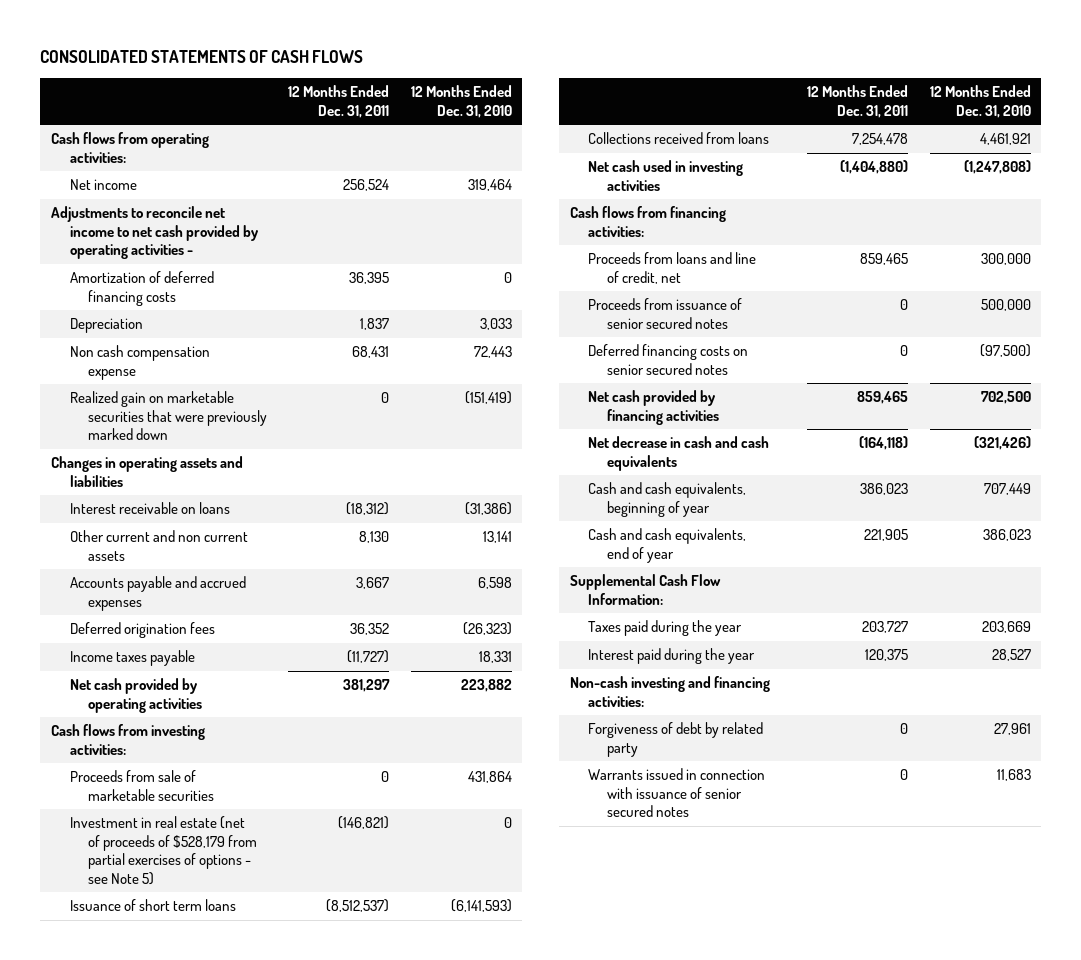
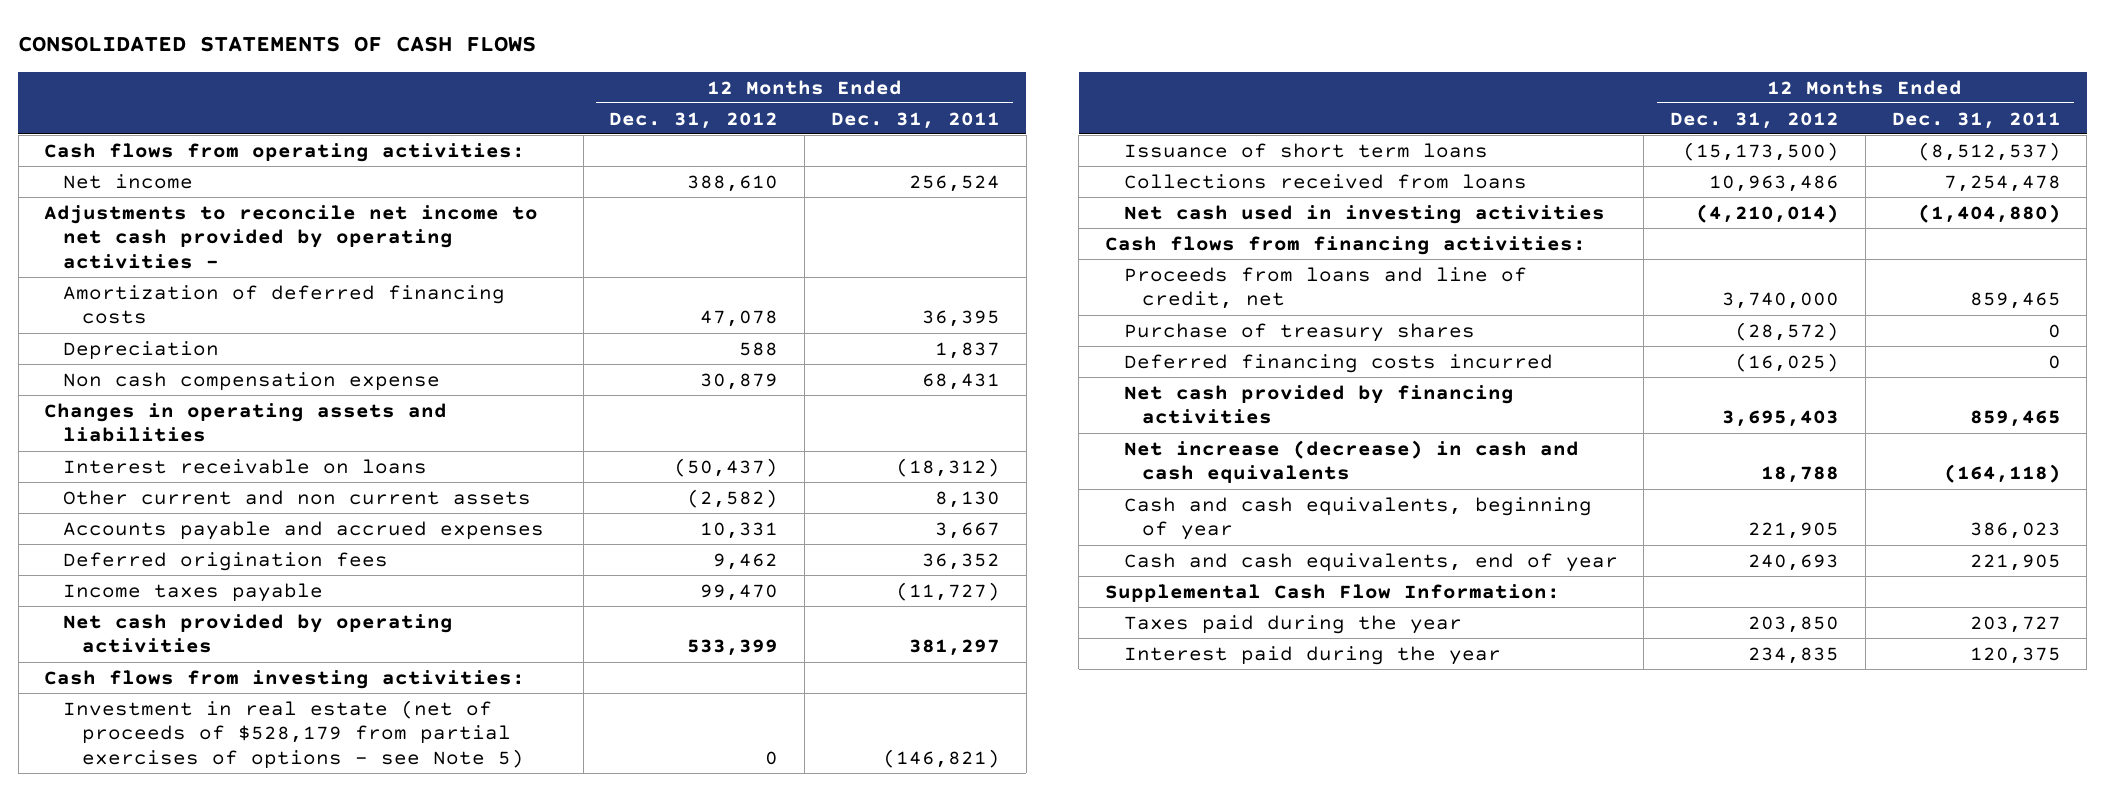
[410,85,512,118] 12 Months Ended Dec. 31, 2010 -> none
none -> [609,111,779,129] Dec. 31, 2012
[69,391,268,441] Realized gain on marketable securities that were previously marked down -> none
[69,770,215,801] Proceeds from sale of marketable securities -> none
[588,298,743,329] Proceeds from issuance of senior secured notes -> none
none -> [1123,322,1475,342] Purchase of treasury shares
[588,344,749,375] Deferred financing costs on senior secured notes -> [1123,353,1553,373] Deferred financing costs incurred
[588,436,770,471] Net decrease in cash and cash equivalents -> [1123,439,1579,484] Net increase (decrease) in cash and cash equivalents
[569,676,770,707] Non-cash investing and financing activities: -> none
[588,722,764,757] Forgiveness of debt by related party -> none
[588,768,766,818] Warrants issued in connection with issuance of senior secured notes -> none

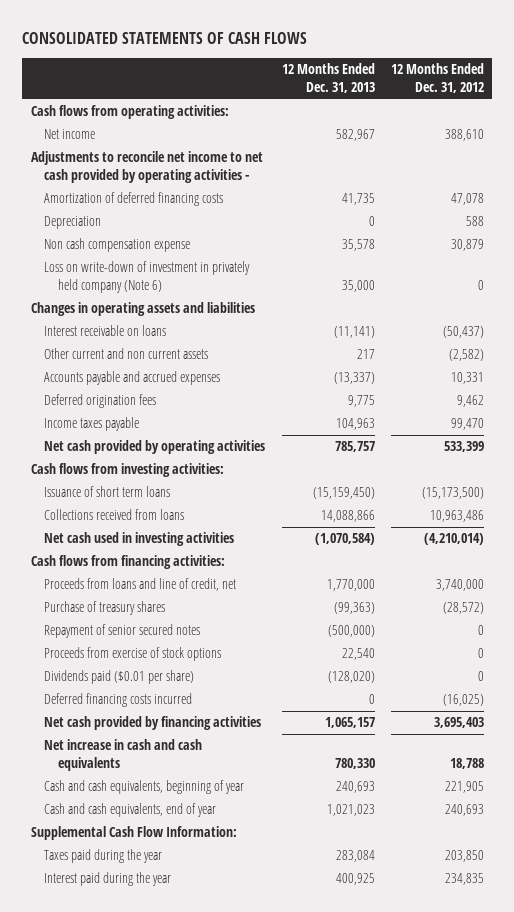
[830,111,1000,129] Dec. 31, 2011 -> none
none -> [281,63,375,94] 12 Months Ended Dec. 31, 2013
none -> [44,261,251,294] Loss on write-down of investment in privately held company (Note 6)
[62,699,524,770] Investment in real estate (net of proceeds of $528,179 from partial exercises of options - see Note 5) -> none
none -> [44,624,201,639] Repayment of senior secured notes
none -> [44,647,222,662] Proceeds from exercise of stock options
none -> [44,670,195,685] Dividends paid ($0.01 per share)
[1123,439,1579,484] Net increase (decrease) in cash and cash equivalents -> [44,739,203,772] Net increase in cash and cash equivalents

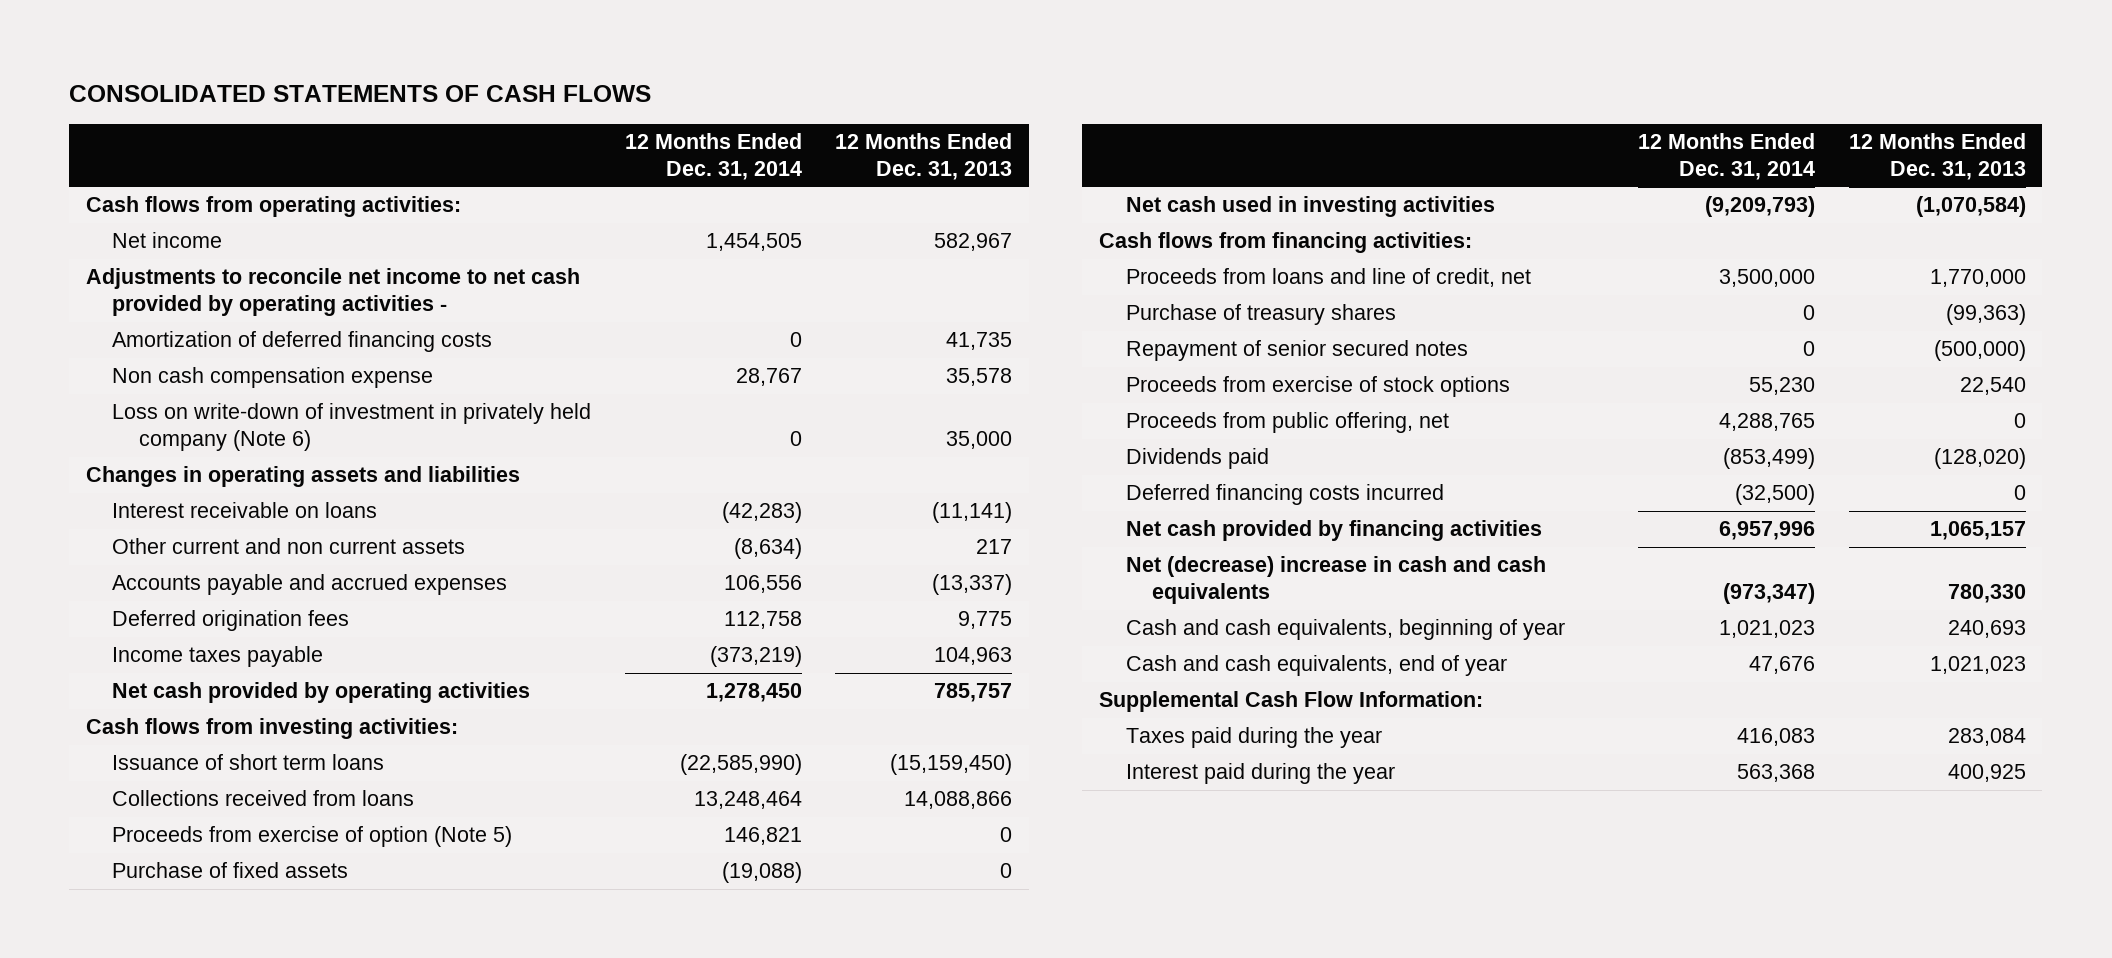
[390,63,484,94] 12 Months Ended Dec. 31, 2012 -> none
none -> [624,132,802,180] 12 Months Ended Dec. 31, 2014
[44,216,102,230] Depreciation -> none
none -> [112,826,513,848] Proceeds from exercise of option (Note 5)
none -> [112,862,349,879] Purchase of fixed assets
none -> [1125,412,1449,434] Proceeds from public offering, net
[44,670,195,685] Dividends paid ($0.01 per share) -> [1125,448,1269,470] Dividends paid
[44,739,203,772] Net increase in cash and cash equivalents -> [1125,556,1546,605] Net (decrease) increase in cash and cash equivalents

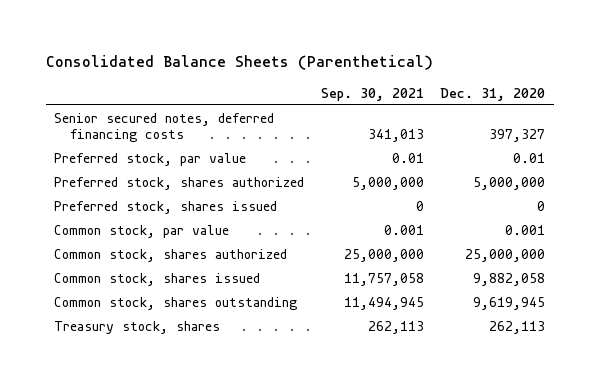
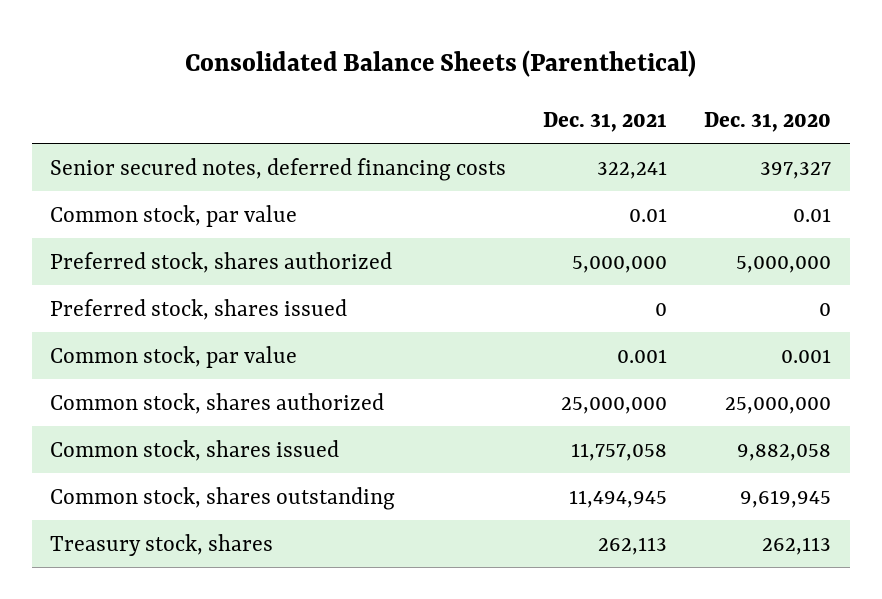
[320,87,424,101] Sep. 30, 2021 -> none
none -> [543,111,668,132] Dec. 31, 2021
[54,152,247,166] Preferred stock, par value -> [50,204,298,227] Common stock, par value

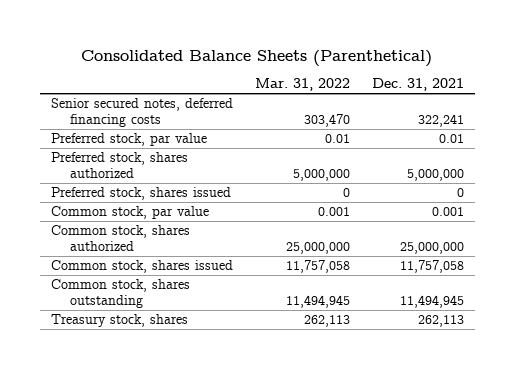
[704,111,832,132] Dec. 31, 2020 -> none
none -> [254,78,350,92] Mar. 31, 2022
[50,204,298,227] Common stock, par value -> [50,133,207,147] Preferred stock, par value

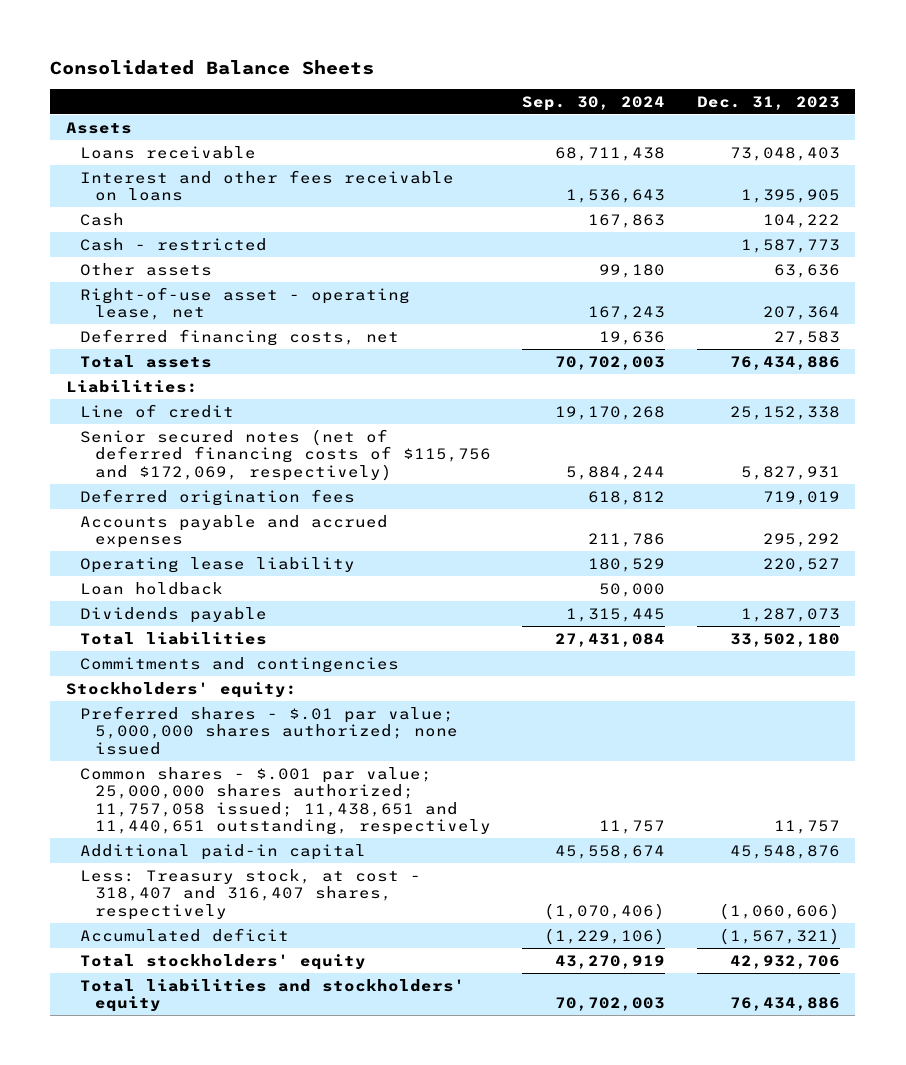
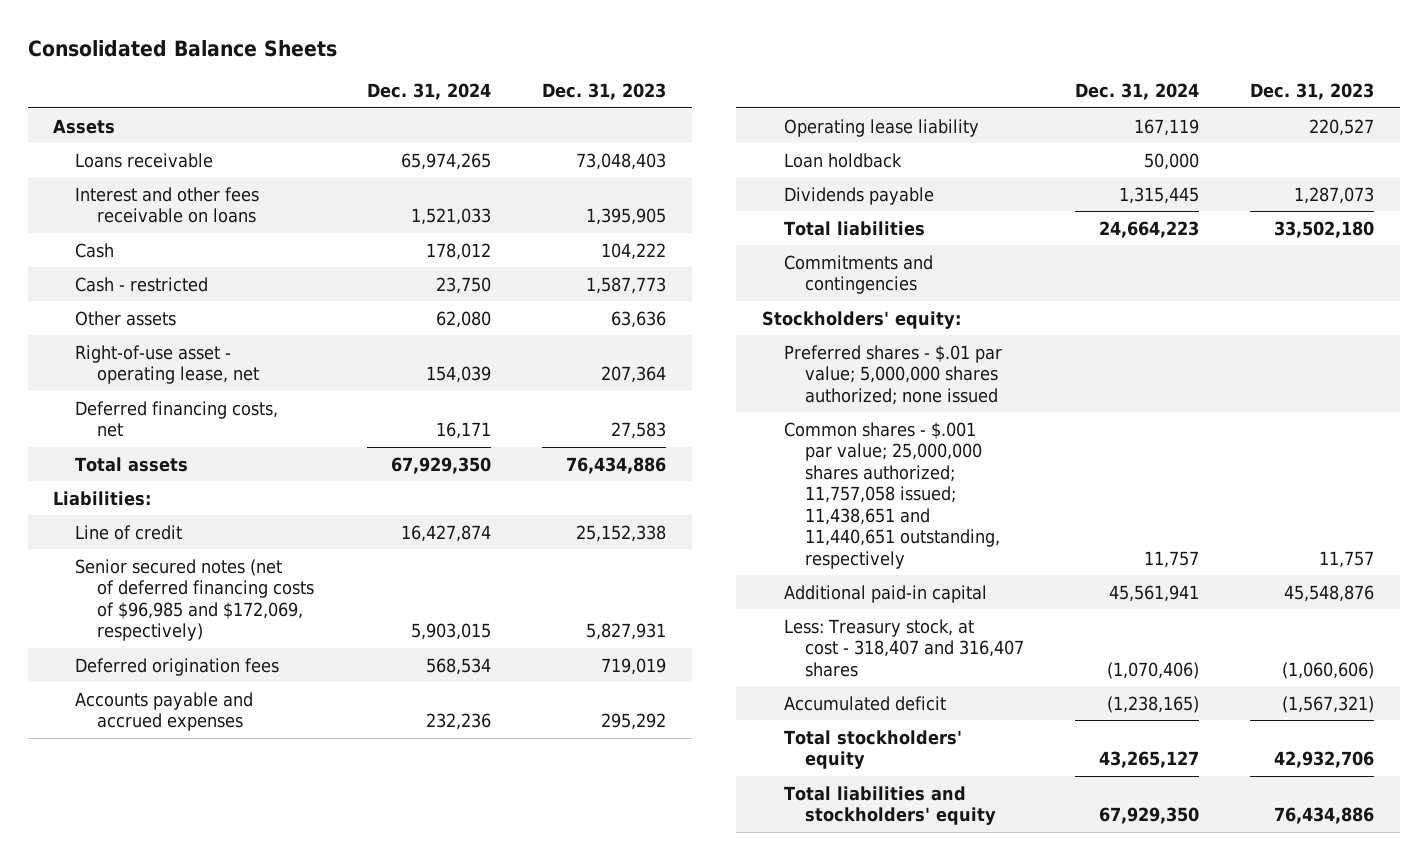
[522,95,666,111] Sep. 30, 2024 -> none
none -> [366,83,491,101] Dec. 31, 2024
[80,428,491,481] Senior secured notes (net of deferred financing costs of $115,756 and $172,069, respectively) -> [75,558,314,642] Senior secured notes (net of deferred financing costs of $96,985 and $172,069, respectively)
[80,868,422,920] Less: Treasury stock, at cost - 318,407 and 316,407 shares, respectively -> [783,618,1025,677] Less: Treasury stock, at cost - 318,407 and 316,407 shares

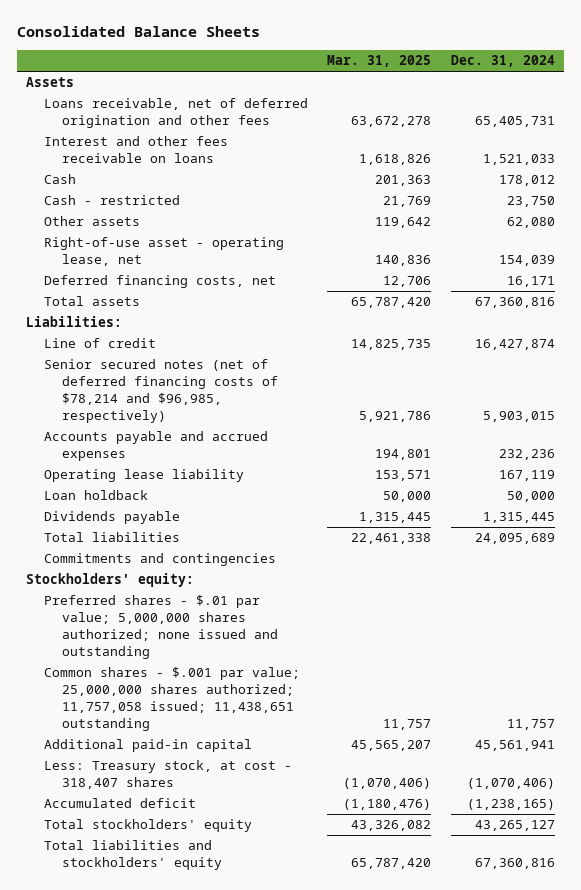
[542,83,667,101] Dec. 31, 2023 -> none
none -> [327,55,432,68] Mar. 31, 2025
[75,152,214,168] Loans receivable -> none
none -> [44,98,309,129] Loans receivable, net of deferred origination and other fees
[390,456,491,474] 67,929,350 -> [474,297,555,309] 67,360,816
[75,657,280,676] Deferred origination fees -> none
[75,558,314,642] Senior secured notes (net of deferred financing costs of $96,985 and $172,069, respectively) -> [44,359,278,424] Senior secured notes (net of deferred financing costs of $78,214 and $96,985, respectively)
[1099,220,1200,238] 24,664,223 -> [474,533,555,545] 24,095,689
[783,344,1002,405] Preferred shares - $.01 par value; 5,000,000 shares authorized; none issued -> [44,595,278,660] Preferred shares - $.01 par value; 5,000,000 shares authorized; none issued and outstanding
[783,421,1001,569] Common shares - $.001 par value; 25,000,000 shares authorized; 11,757,058 issued; 11,438,651 and 11,440,651 outstanding, respectively -> [44,667,301,732] Common shares - $.001 par value; 25,000,000 shares authorized; 11,757,058 issued; 11,438,651 outstanding
[783,618,1025,677] Less: Treasury stock, at cost - 318,407 and 316,407 shares -> [44,760,293,790] Less: Treasury stock, at cost - 318,407 shares
[1099,807,1200,825] 67,929,350 -> [474,858,555,870] 67,360,816

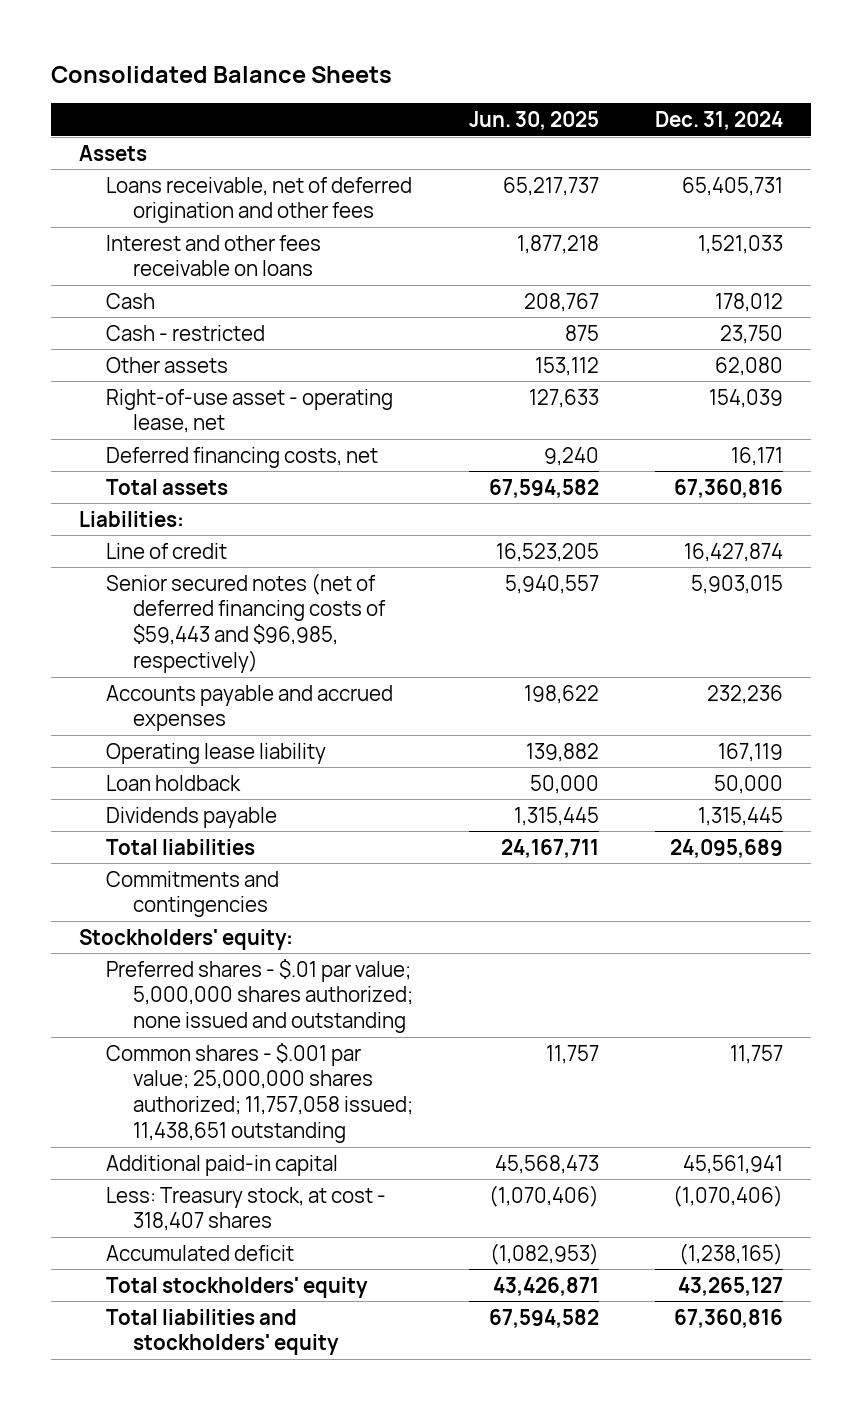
[327,55,432,68] Mar. 31, 2025 -> none
none -> [469,111,600,131] Jun. 30, 2025
[44,359,278,424] Senior secured notes (net of deferred financing costs of $78,214 and $96,985, respectively) -> [106,572,387,673] Senior secured notes (net of deferred financing costs of $59,443 and $96,985, respectively)

